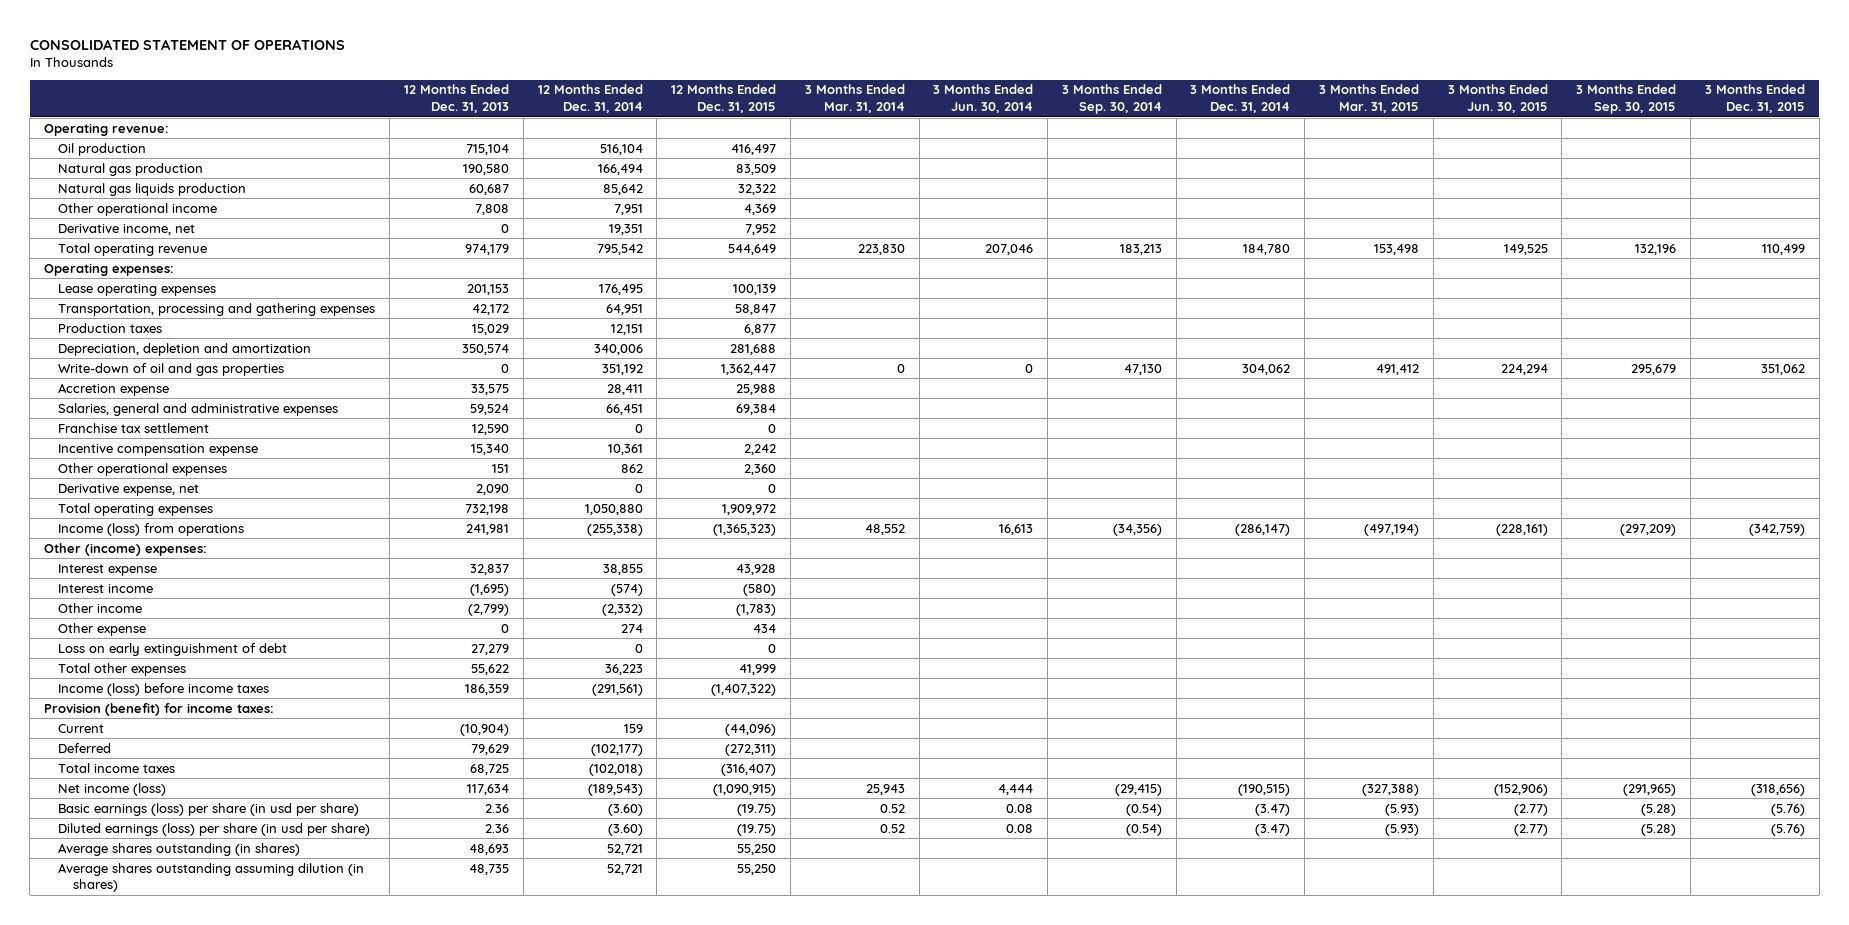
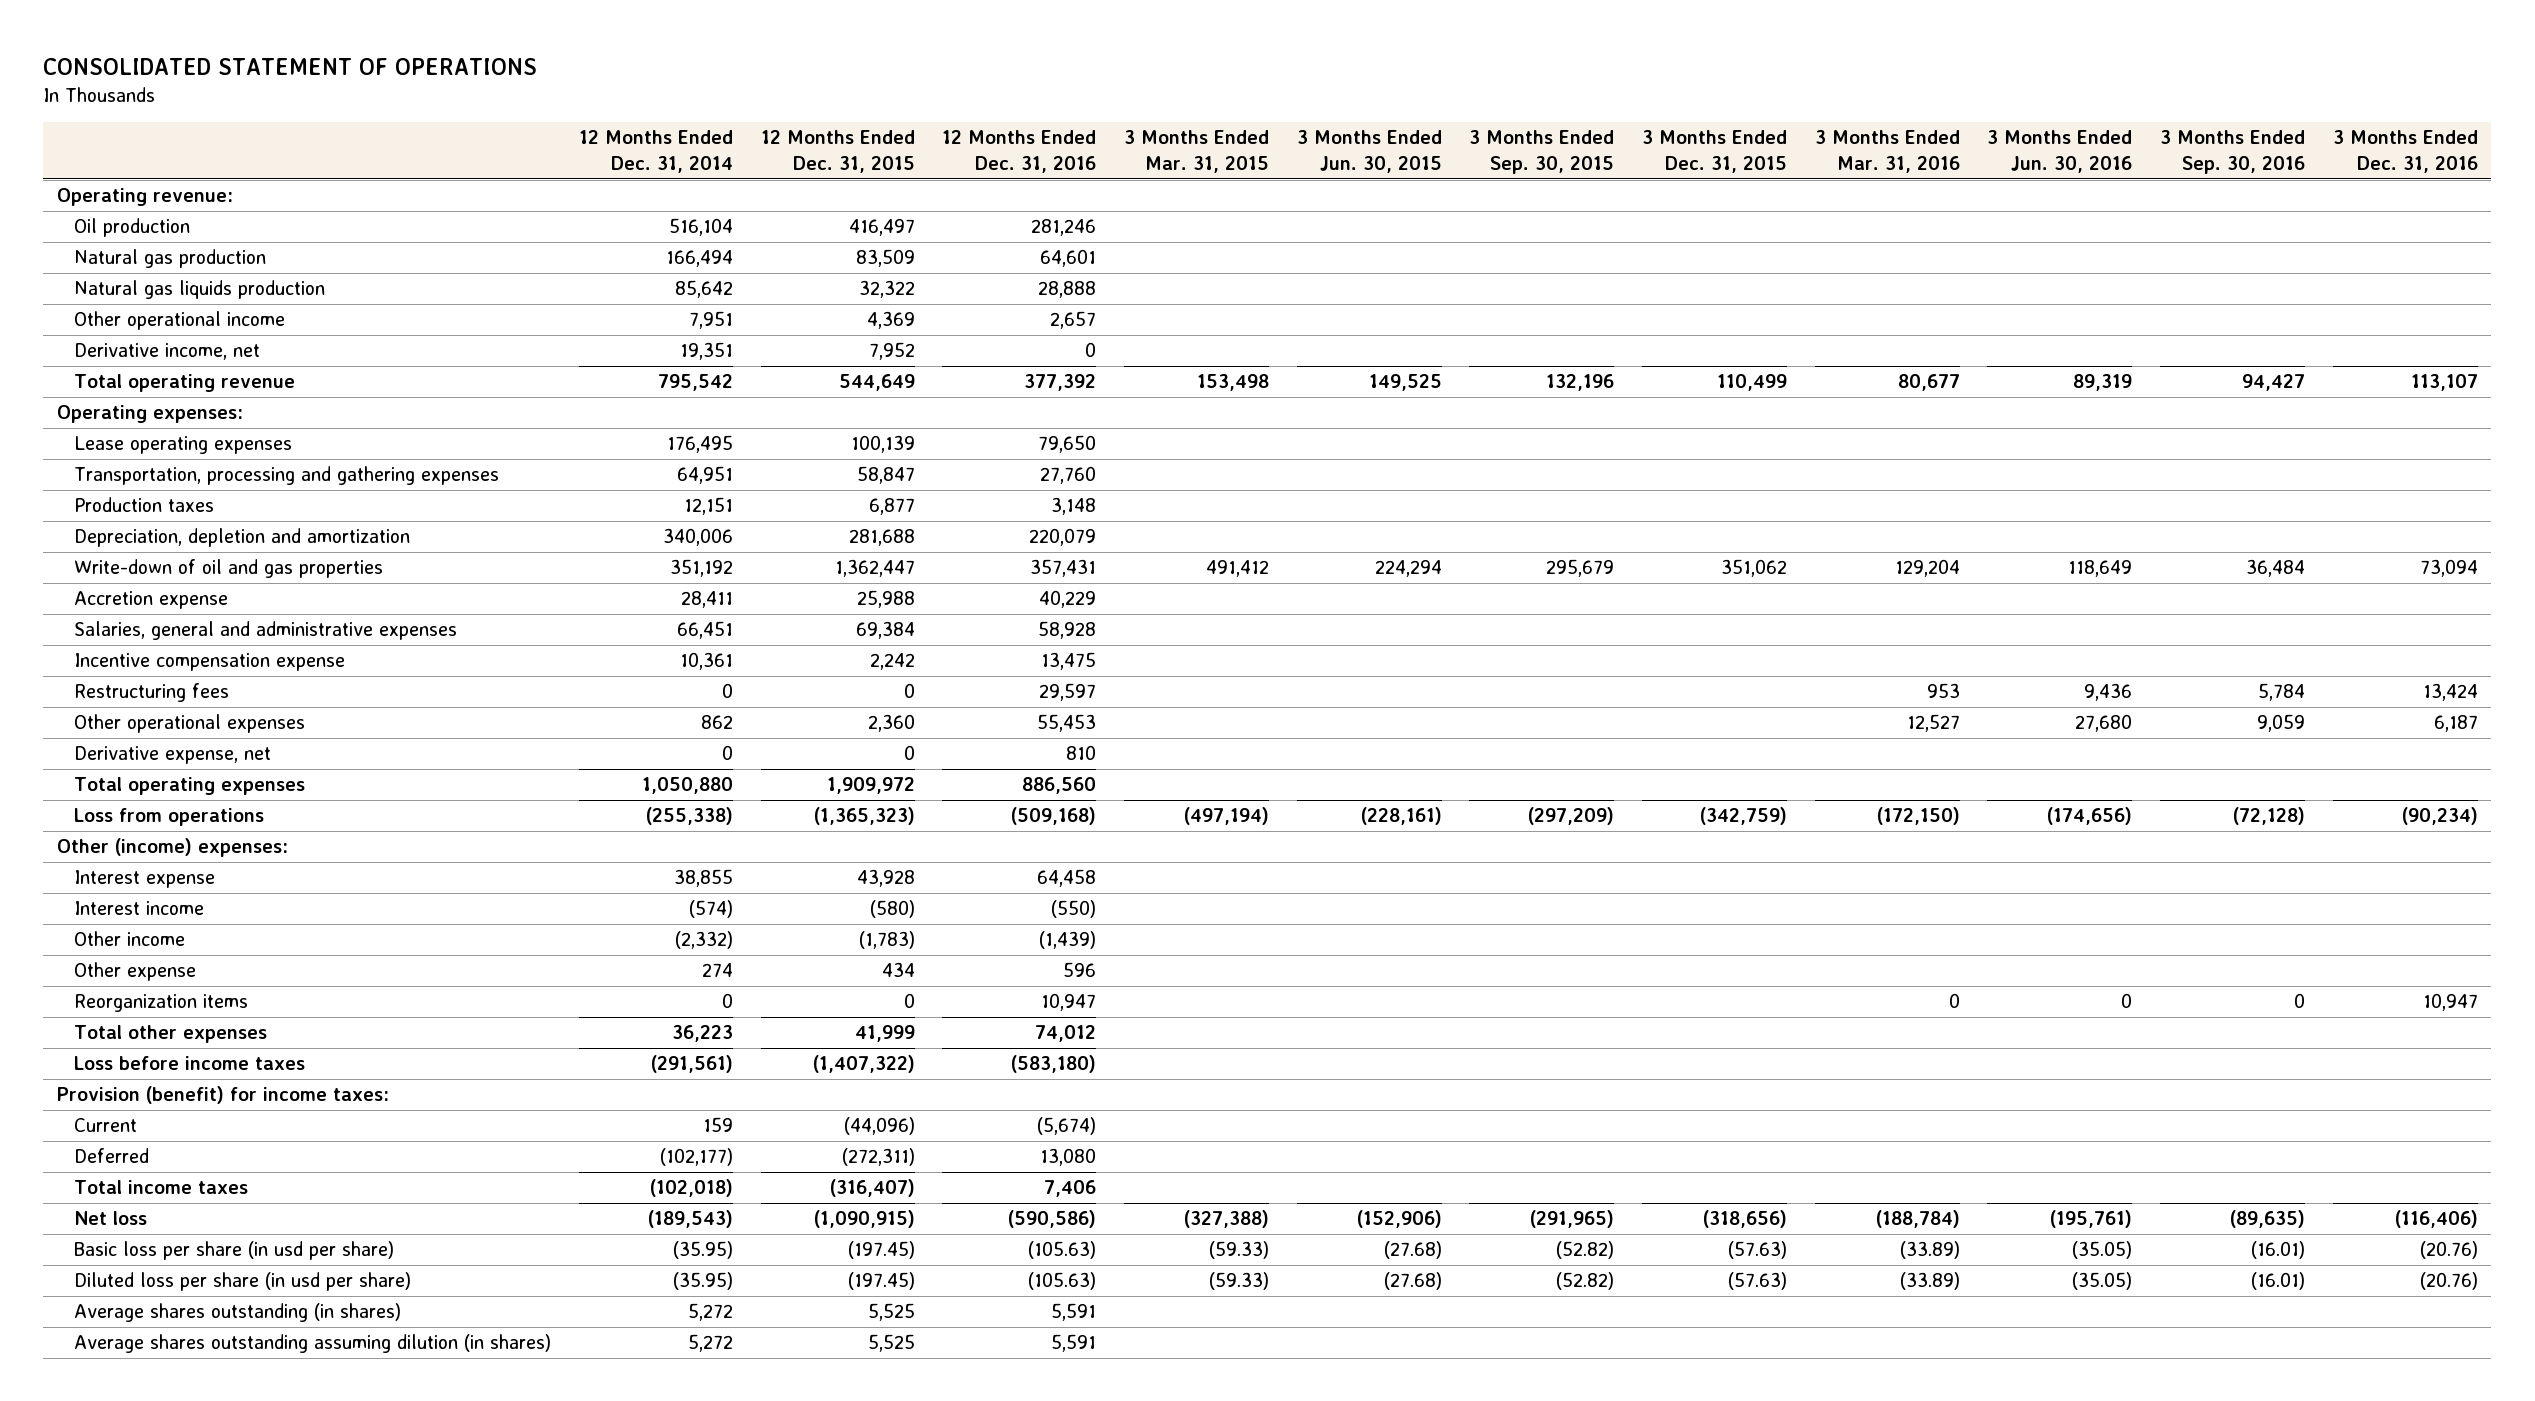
[403,84,509,113] 12 Months Ended Dec. 31, 2013 -> none
[804,84,905,113] 3 Months Ended Mar. 31, 2014 -> none
[933,84,1034,113] 3 Months Ended Jun. 30, 2014 -> none
[1061,84,1162,114] 3 Months Ended Sep. 30, 2014 -> none
[1190,84,1291,113] 3 Months Ended Dec. 31, 2014 -> none
none -> [942,129,1097,173] 12 Months Ended Dec. 31, 2016
none -> [1814,129,1960,173] 3 Months Ended Mar. 31, 2016
none -> [1987,129,2133,173] 3 Months Ended Jun. 30, 2016
none -> [2159,129,2305,174] 3 Months Ended Sep. 30, 2016
none -> [2332,129,2478,173] 3 Months Ended Dec. 31, 2016
[58,422,210,433] Franchise tax settlement -> none
none -> [74,683,230,703] Restructuring fees
[58,522,245,536] Income (loss) from operations -> [74,808,265,827] Loss from operations
[58,642,288,656] Loss on early extinguishment of debt -> none
none -> [74,994,249,1013] Reorganization items
[58,682,270,696] Income (loss) before income taxes -> [74,1056,306,1071] Loss before income taxes
[58,782,167,796] Net income (loss) -> [74,1211,148,1226] Net loss
[58,802,360,816] Basic earnings (loss) per share (in usd per share) -> [74,1241,395,1261] Basic loss per share (in usd per share)
[607,803,643,816] (3.60) -> [673,1241,734,1260] (35.95)
[737,803,777,816] (19.75) -> [847,1241,915,1260] (197.45)
[1385,803,1420,816] (5.93) -> [1208,1241,1269,1260] (59.33)
[1513,803,1548,816] (2.77) -> [1383,1241,1442,1260] (27.68)
[1641,803,1677,816] (5.28) -> [1556,1241,1615,1260] (52.82)
[1770,803,1805,816] (5.76) -> [1727,1241,1787,1260] (57.63)
[58,822,371,836] Diluted earnings (loss) per share (in usd per share) -> [74,1272,412,1292] Diluted loss per share (in usd per share)
[607,823,643,836] (3.60) -> [673,1272,734,1291] (35.95)
[737,823,777,836] (19.75) -> [847,1272,915,1291] (197.45)
[1385,823,1420,836] (5.93) -> [1208,1272,1269,1291] (59.33)
[1513,823,1548,836] (2.77) -> [1383,1272,1442,1291] (27.68)
[1641,823,1677,836] (5.28) -> [1556,1272,1615,1291] (52.82)
[1770,823,1805,836] (5.76) -> [1727,1272,1787,1291] (57.63)
[606,843,643,855] 52,721 -> [688,1303,734,1322] 5,272
[737,843,777,855] 55,250 -> [867,1303,915,1322] 5,525
[606,863,643,875] 52,721 -> [688,1334,734,1353] 5,272
[737,863,777,875] 55,250 -> [867,1334,915,1353] 5,525

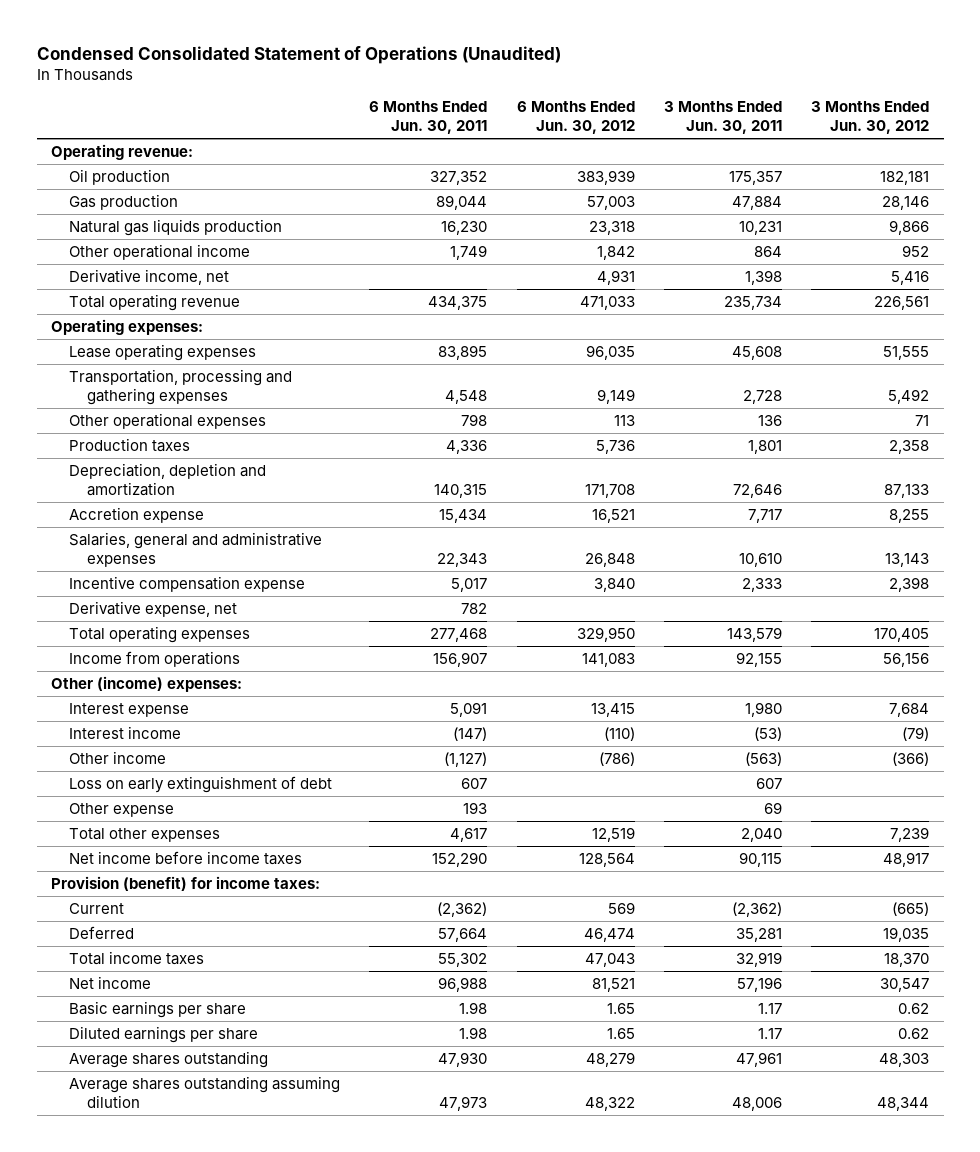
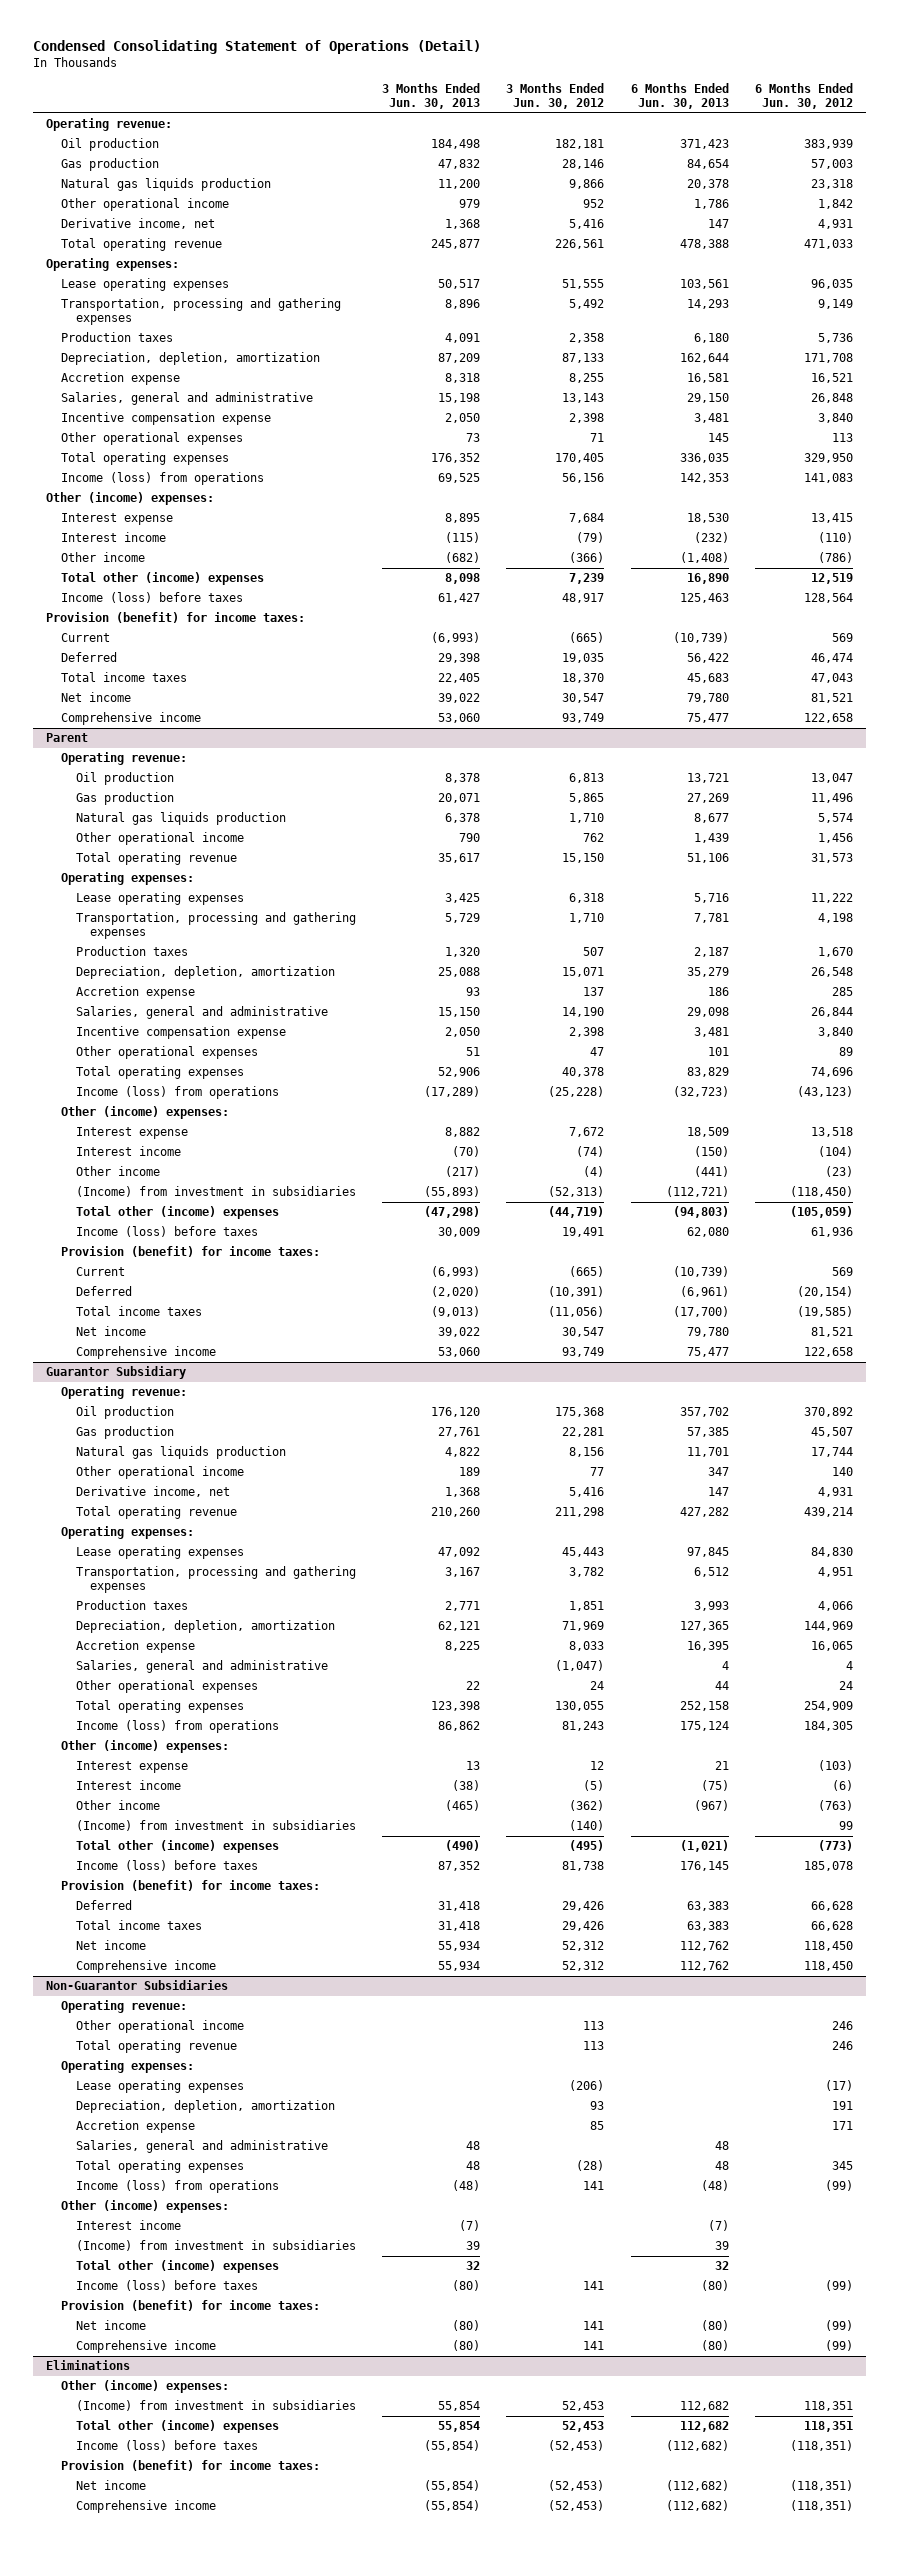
[36,45,561,64] Condensed Consolidated Statement of Operations (Unaudited) -> [32,40,481,55] Condensed Consolidating Statement of Operations (Detail)
[369,101,488,135] 6 Months Ended Jun. 30, 2011 -> none
[663,101,782,135] 3 Months Ended Jun. 30, 2011 -> none
none -> [382,82,481,109] 3 Months Ended Jun. 30, 2013
none -> [630,82,729,109] 6 Months Ended Jun. 30, 2013
[69,462,267,496] Depreciation, depletion and amortization -> [60,352,320,366] Depreciation, depletion, amortization
[69,531,323,567] Salaries, general and administrative expenses -> [60,392,313,406] Salaries, general and administrative
[69,600,238,617] Derivative expense, net -> none
[69,412,267,429] Other operational expenses -> [60,432,243,446] Other operational expenses
[69,650,241,667] Income from operations -> [60,472,264,486] Income (loss) from operations
[69,775,333,793] Loss on early extinguishment of debt -> none
[69,802,175,817] Other expense -> none
[69,827,221,842] Total other expenses -> [60,572,264,586] Total other (income) expenses
[69,850,303,865] Net income before income taxes -> [60,592,243,604] Income (loss) before taxes
[69,1000,247,1018] Basic earnings per share -> none
[69,1025,259,1043] Diluted earnings per share -> none
[69,1050,269,1068] Average shares outstanding -> none
[69,1075,341,1108] Average shares outstanding assuming dilution -> none
none -> [60,712,201,726] Comprehensive income
none -> [46,733,89,743] Parent
none -> [60,752,187,766] Operating revenue:
none -> [75,772,174,786] Oil production
none -> [75,792,174,806] Gas production
none -> [75,812,286,826] Natural gas liquids production
none -> [75,832,244,846] Other operational income
none -> [75,852,237,866] Total operating revenue
none -> [60,872,194,886] Operating expenses:
none -> [75,892,244,906] Lease operating expenses
none -> [75,912,356,940] Transportation, processing and gathering expenses
none -> [75,946,188,957] Production taxes
none -> [75,966,335,980] Depreciation, depletion, amortization
none -> [75,986,195,1000] Accretion expense
none -> [75,1006,328,1020] Salaries, general and administrative
none -> [75,1026,286,1040] Incentive compensation expense
none -> [75,1046,258,1060] Other operational expenses
none -> [75,1066,244,1080] Total operating expenses
none -> [75,1086,279,1100] Income (loss) from operations
none -> [60,1106,229,1120] Other (income) expenses:
none -> [75,1127,188,1140] Interest expense
none -> [75,1146,181,1157] Interest income
none -> [75,1166,160,1177] Other income
none -> [75,1186,356,1198] (Income) from investment in subsidiaries
none -> [75,1206,279,1220] Total other (income) expenses
none -> [75,1226,258,1238] Income (loss) before taxes
none -> [60,1246,320,1258] Provision (benefit) for income taxes:
none -> [75,1267,125,1277] Current
none -> [75,1286,132,1297] Deferred
none -> [75,1306,202,1317] Total income taxes
none -> [75,1326,146,1337] Net income
none -> [75,1346,216,1360] Comprehensive income
none -> [46,1366,187,1380] Guarantor Subsidiary
none -> [60,1386,187,1400] Operating revenue:
none -> [75,1406,174,1420] Oil production
none -> [75,1426,174,1440] Gas production
none -> [75,1446,286,1460] Natural gas liquids production
none -> [75,1466,244,1480] Other operational income
none -> [75,1486,230,1498] Derivative income, net
none -> [75,1506,237,1520] Total operating revenue
none -> [60,1526,194,1540] Operating expenses:
none -> [75,1546,244,1560] Lease operating expenses
none -> [75,1566,356,1594] Transportation, processing and gathering expenses
none -> [75,1600,188,1611] Production taxes
none -> [75,1620,335,1634] Depreciation, depletion, amortization
none -> [75,1640,195,1654] Accretion expense
none -> [75,1660,328,1674] Salaries, general and administrative
none -> [75,1680,258,1694] Other operational expenses
none -> [75,1700,244,1714] Total operating expenses
none -> [75,1720,279,1734] Income (loss) from operations
none -> [60,1740,229,1754] Other (income) expenses:
none -> [75,1761,188,1774] Interest expense
none -> [75,1780,181,1791] Interest income
none -> [75,1800,160,1811] Other income
none -> [75,1820,356,1832] (Income) from investment in subsidiaries
none -> [75,1840,279,1854] Total other (income) expenses
none -> [75,1860,258,1872] Income (loss) before taxes
none -> [60,1880,320,1892] Provision (benefit) for income taxes:
none -> [75,1900,132,1911] Deferred
none -> [75,1920,202,1931] Total income taxes
none -> [75,1940,146,1951] Net income
none -> [75,1960,216,1974] Comprehensive income
none -> [46,1980,229,1991] Non-Guarantor Subsidiaries
none -> [60,2000,187,2014] Operating revenue:
none -> [75,2020,244,2034] Other operational income
none -> [75,2040,237,2054] Total operating revenue
none -> [60,2060,194,2074] Operating expenses:
none -> [75,2080,244,2094] Lease operating expenses
none -> [75,2100,335,2114] Depreciation, depletion, amortization
none -> [75,2120,195,2134] Accretion expense
none -> [75,2140,328,2154] Salaries, general and administrative
none -> [75,2160,244,2174] Total operating expenses
none -> [75,2180,279,2194] Income (loss) from operations
none -> [60,2200,229,2214] Other (income) expenses:
none -> [75,2220,181,2231] Interest income
none -> [75,2240,356,2252] (Income) from investment in subsidiaries
none -> [75,2260,279,2274] Total other (income) expenses
none -> [75,2280,258,2292] Income (loss) before taxes
none -> [60,2300,320,2312] Provision (benefit) for income taxes:
none -> [75,2320,146,2331] Net income
none -> [75,2340,216,2354] Comprehensive income
none -> [46,2360,131,2371] Eliminations
none -> [60,2380,229,2394] Other (income) expenses:
none -> [75,2400,356,2412] (Income) from investment in subsidiaries
none -> [75,2420,279,2434] Total other (income) expenses
none -> [75,2440,258,2452] Income (loss) before taxes
none -> [60,2460,320,2472] Provision (benefit) for income taxes:
none -> [75,2480,146,2491] Net income
none -> [75,2500,216,2514] Comprehensive income

